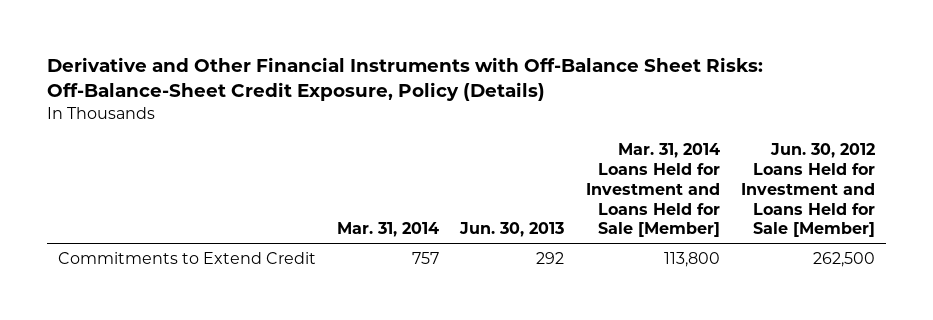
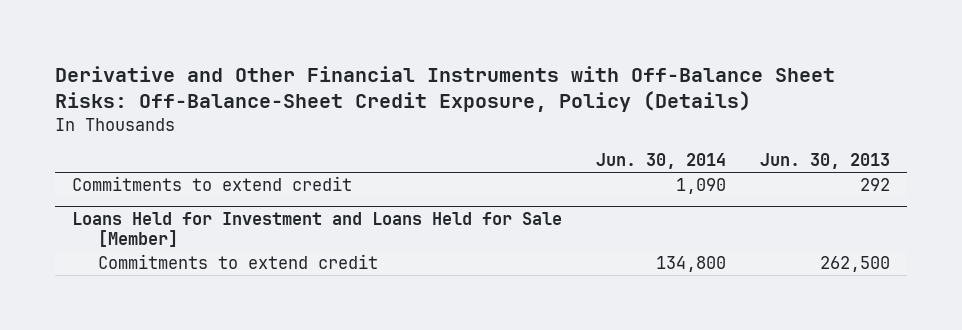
[336,222,439,238] Mar. 31, 2014 -> none
[585,143,720,238] Mar. 31, 2014 Loans Held for Investment and Loans Held for Sale [Member] -> none
[741,143,876,238] Jun. 30, 2012 Loans Held for Investment and Loans Held for Sale [Member] -> none
none -> [596,153,727,170] Jun. 30, 2014
[57,252,316,265] Commitments to Extend Credit -> [72,176,353,192] Commitments to extend credit
none -> [72,212,563,247] Loans Held for Investment and Loans Held for Sale [Member]
none -> [98,254,379,270] Commitments to extend credit

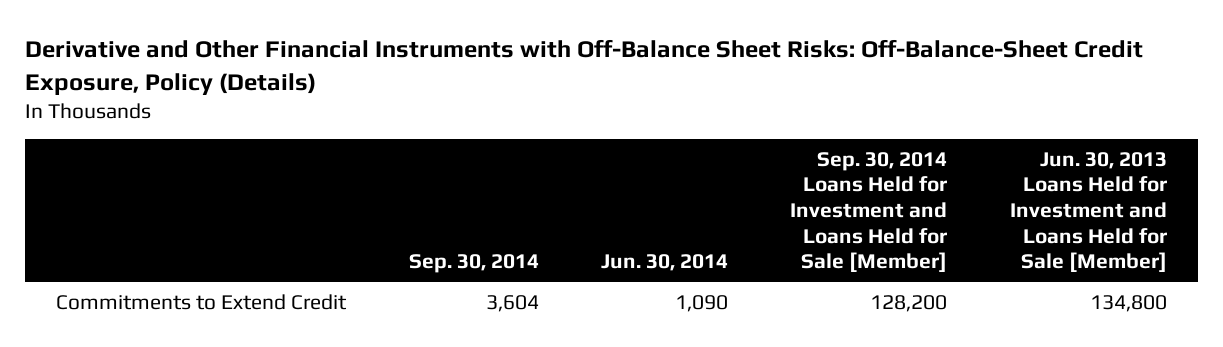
[759,153,890,170] Jun. 30, 2013 -> none
none -> [408,254,539,274] Sep. 30, 2014
none -> [790,151,948,273] Sep. 30, 2014 Loans Held for Investment and Loans Held for Sale [Member]
none -> [1009,151,1167,273] Jun. 30, 2013 Loans Held for Investment and Loans Held for Sale [Member]
[72,212,563,247] Loans Held for Investment and Loans Held for Sale [Member] -> none
[98,254,379,270] Commitments to extend credit -> none
[72,176,353,192] Commitments to extend credit -> [56,293,348,310] Commitments to Extend Credit

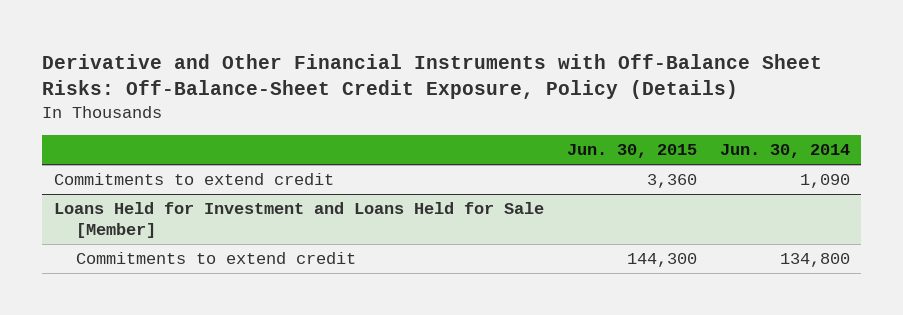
[408,254,539,274] Sep. 30, 2014 -> none
[790,151,948,273] Sep. 30, 2014 Loans Held for Investment and Loans Held for Sale [Member] -> none
[1009,151,1167,273] Jun. 30, 2013 Loans Held for Investment and Loans Held for Sale [Member] -> none
none -> [566,144,697,159] Jun. 30, 2015
[56,293,348,310] Commitments to Extend Credit -> [53,173,334,186] Commitments to extend credit
none -> [53,202,544,239] Loans Held for Investment and Loans Held for Sale [Member]
none -> [76,252,357,265] Commitments to extend credit

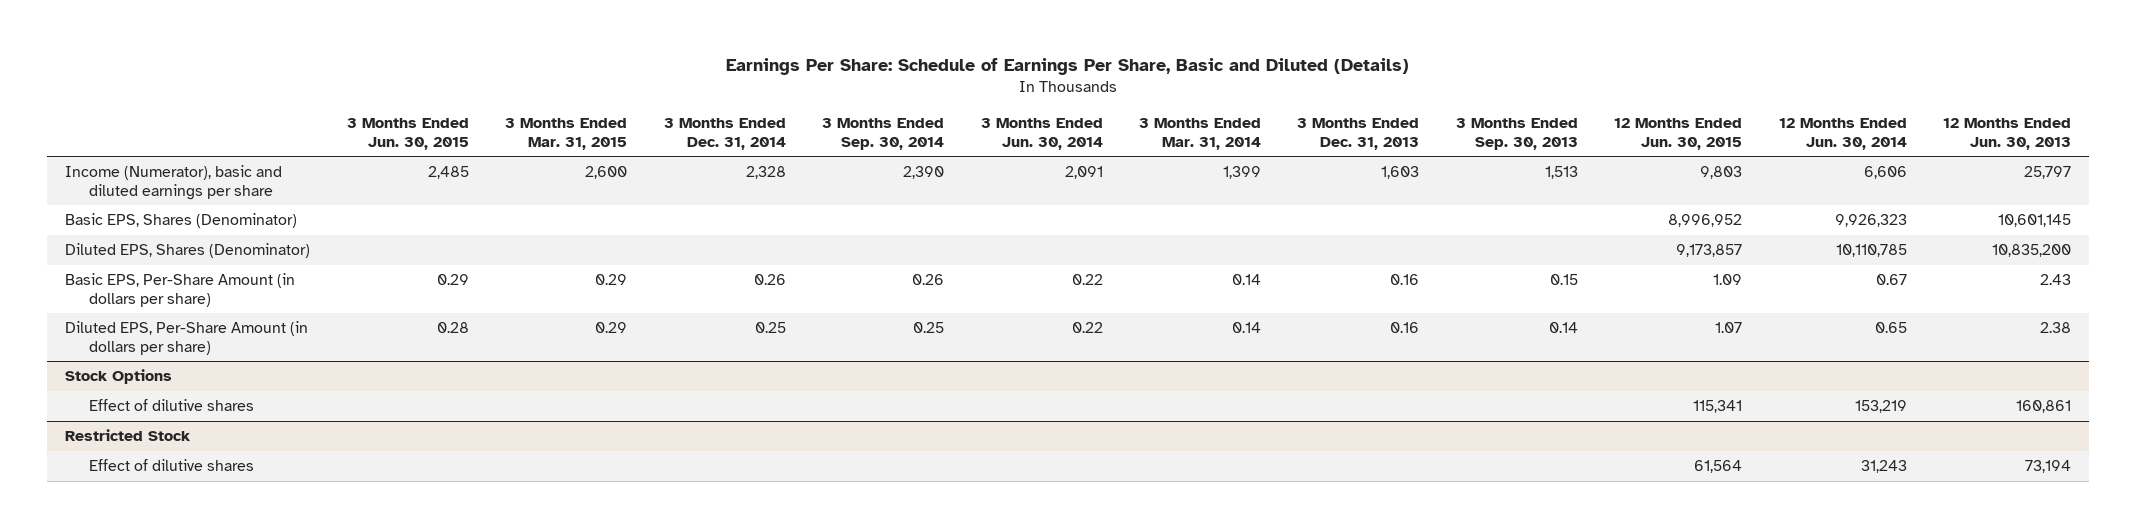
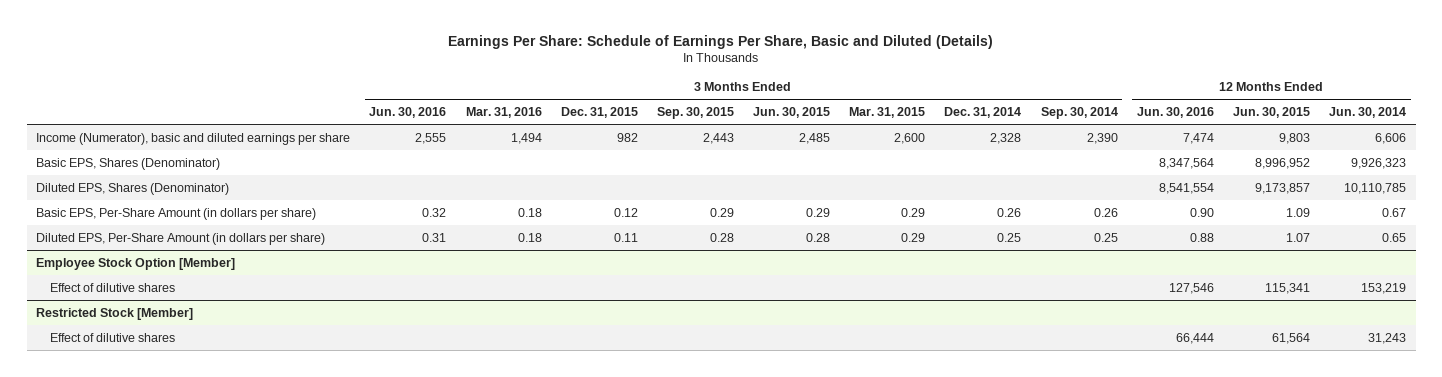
[980,118,1103,150] 3 Months Ended Jun. 30, 2014 -> none
[1139,118,1262,150] 3 Months Ended Mar. 31, 2014 -> none
[1297,118,1420,150] 3 Months Ended Dec. 31, 2013 -> none
[1455,118,1578,150] 3 Months Ended Sep. 30, 2013 -> none
[1943,118,2072,150] 12 Months Ended Jun. 30, 2013 -> none
none -> [369,106,447,118] Jun. 30, 2016
none -> [465,106,542,118] Mar. 31, 2016
none -> [560,106,638,118] Dec. 31, 2015
none -> [656,106,734,119] Sep. 30, 2015
none -> [1136,106,1214,118] Jun. 30, 2016
[65,369,173,385] Stock Options -> [36,257,236,270] Employee Stock Option [Member]
[65,429,192,442] Restricted Stock -> [36,307,194,320] Restricted Stock [Member]

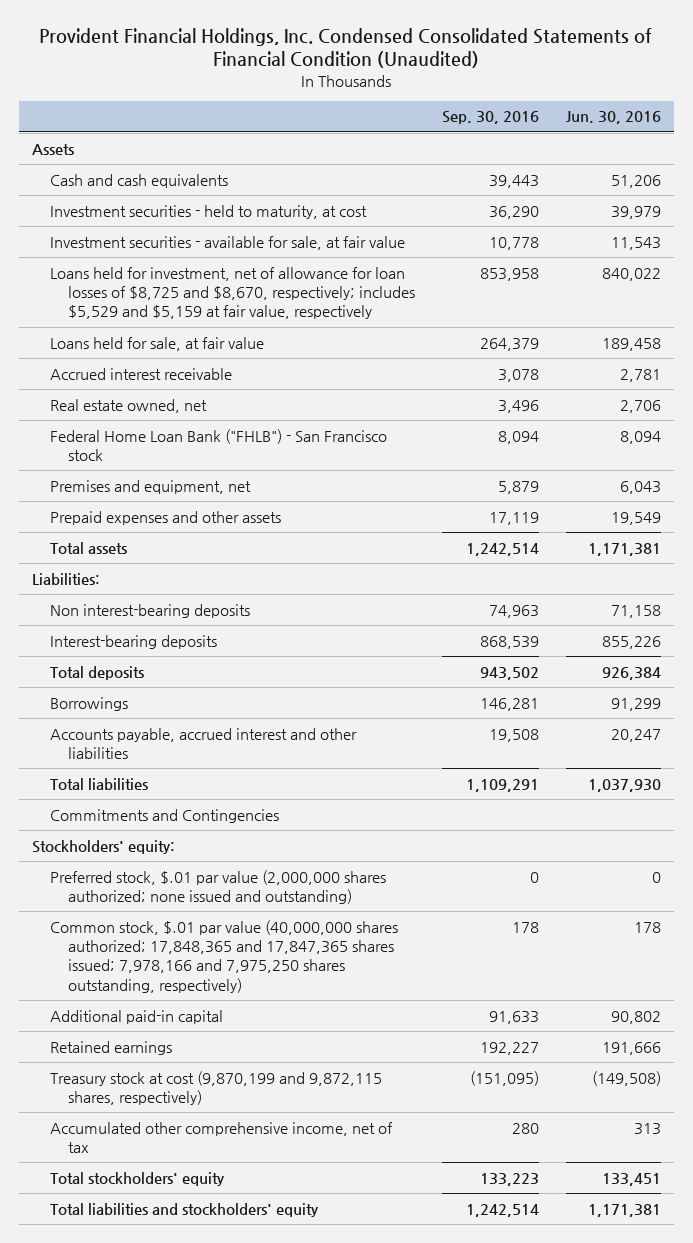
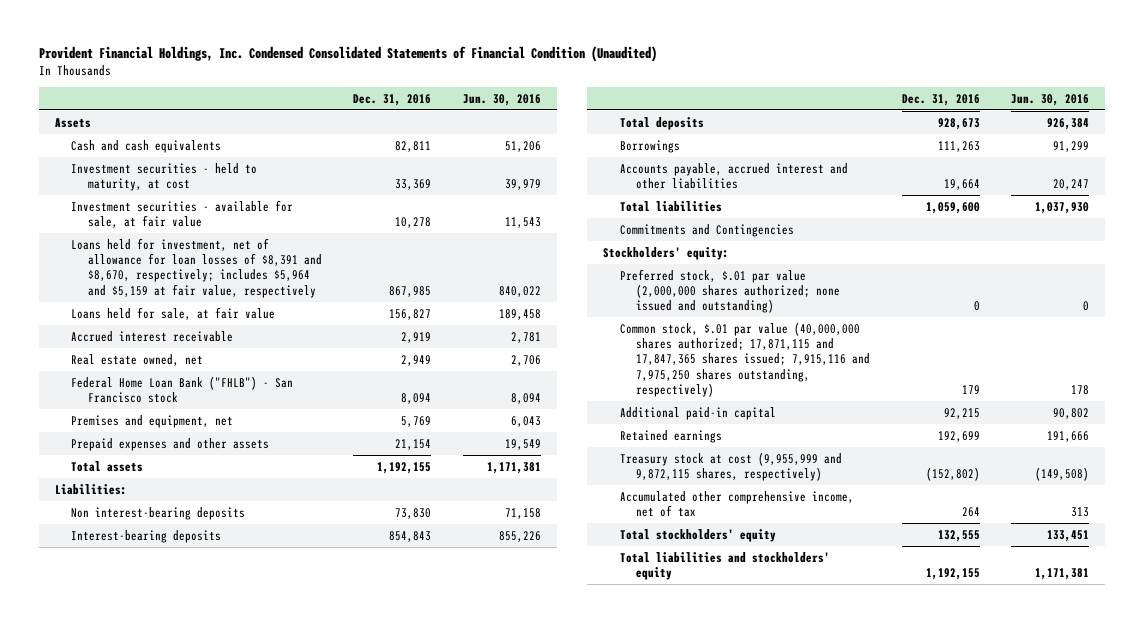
[441,111,539,125] Sep. 30, 2016 -> none
none -> [353,93,432,106] Dec. 31, 2016
[49,266,415,320] Loans held for investment, net of allowance for loan losses of $8,725 and $8,670, respectively; includes $5,529 and $5,159 at fair value, respectively -> [71,237,322,298] Loans held for investment, net of allowance for loan losses of $8,391 and $8,670, respectively; includes $5,964 and $5,159 at fair value, respectively
[49,919,398,993] Common stock, $.01 par value (40,000,000 shares authorized; 17,848,365 and 17,847,365 shares issued; 7,978,166 and 7,975,250 shares outstanding, respectively) -> [619,321,871,398] Common stock, $.01 par value (40,000,000 shares authorized; 17,871,115 and 17,847,365 shares issued; 7,915,116 and 7,975,250 shares outstanding, respectively)
[49,1070,382,1106] Treasury stock at cost (9,870,199 and 9,872,115 shares, respectively) -> [619,451,842,481] Treasury stock at cost (9,955,999 and 9,872,115 shares, respectively)

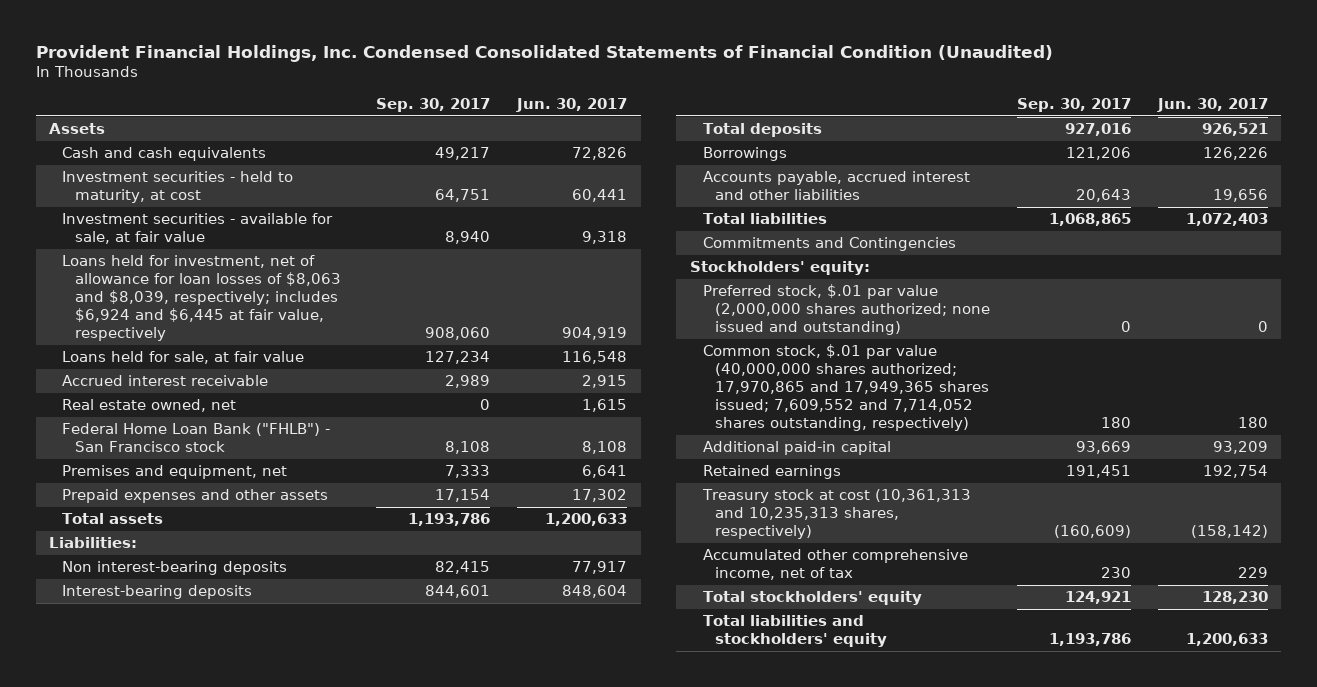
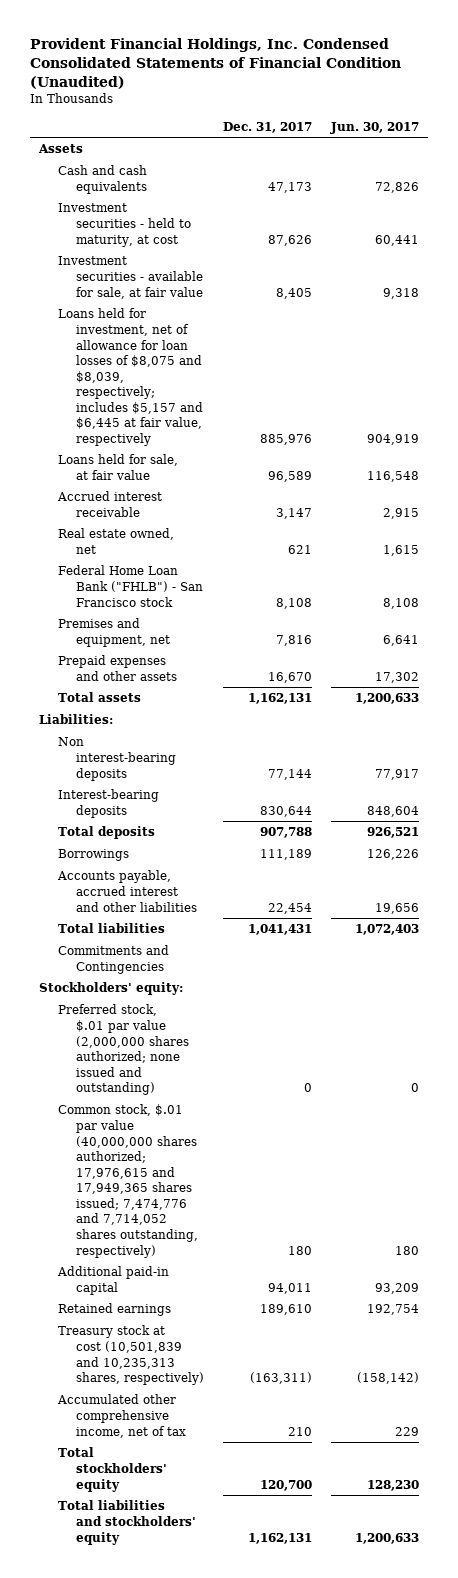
[376,97,491,112] Sep. 30, 2017 -> none
none -> [222,121,312,133] Dec. 31, 2017
[61,255,341,342] Loans held for investment, net of allowance for loan losses of $8,063 and $8,039, respectively; includes $6,924 and $6,445 at fair value, respectively -> [57,308,204,446] Loans held for investment, net of allowance for loan losses of $8,075 and $8,039, respectively; includes $5,157 and $6,445 at fair value, respectively
[702,344,990,432] Common stock, $.01 par value (40,000,000 shares authorized; 17,970,865 and 17,949,365 shares issued; 7,609,552 and 7,714,052 shares outstanding, respectively) -> [57,1104,199,1258] Common stock, $.01 par value (40,000,000 shares authorized; 17,976,615 and 17,949,365 shares issued; 7,474,776 and 7,714,052 shares outstanding, respectively)
[701,489,971,540] Treasury stock at cost (10,361,313 and 10,235,313 shares, respectively) -> [57,1325,205,1386] Treasury stock at cost (10,501,839 and 10,235,313 shares, respectively)

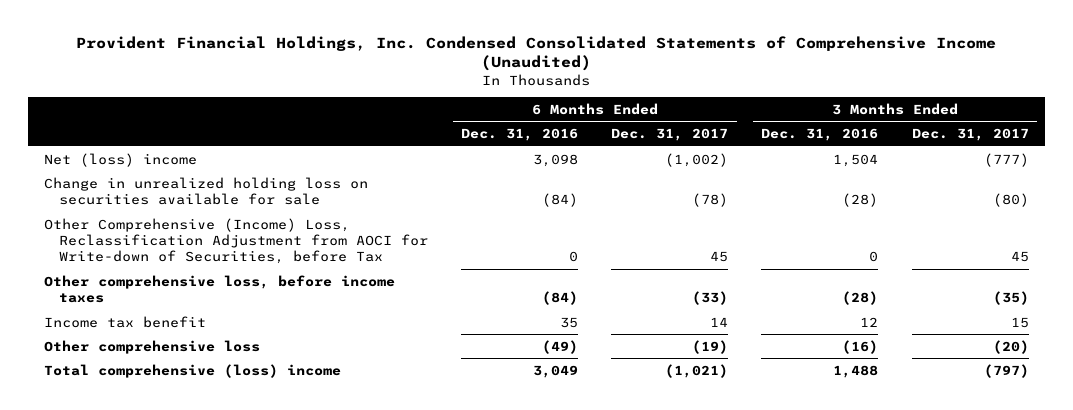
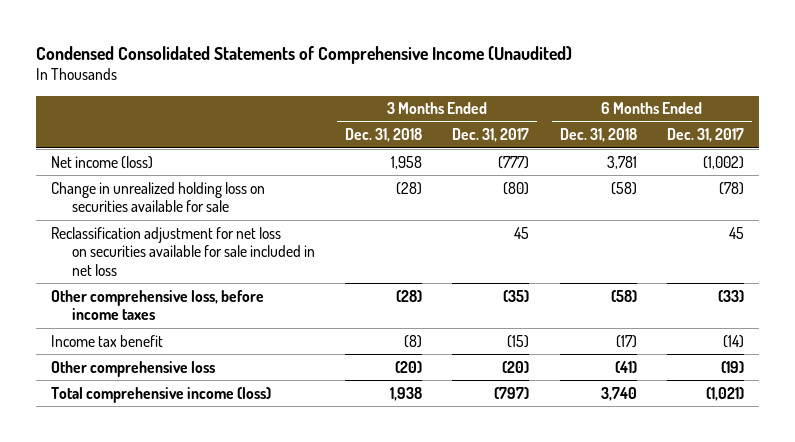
[76,35,997,72] Provident Financial Holdings, Inc. Condensed Consolidated Statements of Comprehensive Income (Unaudited) -> [36,45,573,64] Condensed Consolidated Statements of Comprehensive Income (Unaudited)
[461,128,579,142] Dec. 31, 2016 -> none
[761,128,879,142] Dec. 31, 2016 -> none
none -> [345,128,423,143] Dec. 31, 2018
none -> [559,128,637,143] Dec. 31, 2018
[44,152,198,167] Net (loss) income -> [51,155,154,169] Net income (loss)
[44,217,429,265] Other Comprehensive (Income) Loss, Reclassification Adjustment from AOCI for Write-down of Securities, before Tax -> [51,226,315,276] Reclassification adjustment for net loss on securities available for sale included in net loss
[710,316,729,327] 14 -> [723,334,745,348] (14)
[1010,316,1029,328] 15 -> [507,334,530,348] (15)
[44,363,342,378] Total comprehensive (loss) income -> [51,386,272,403] Total comprehensive income (loss)

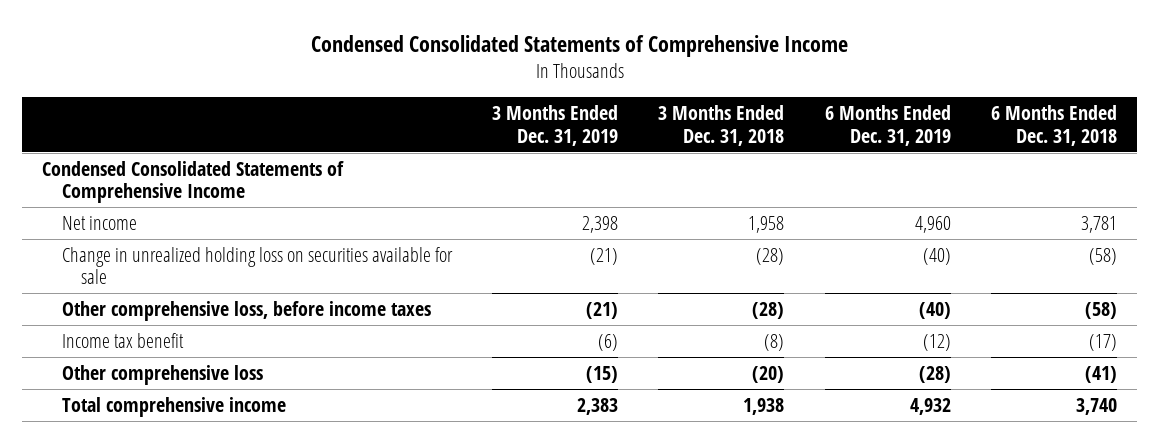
[36,45,573,64] Condensed Consolidated Statements of Comprehensive Income (Unaudited) -> [310,35,848,58] Condensed Consolidated Statements of Comprehensive Income
[452,128,530,143] Dec. 31, 2017 -> none
[667,128,745,143] Dec. 31, 2017 -> none
none -> [492,105,619,146] 3 Months Ended Dec. 31, 2019
none -> [824,105,951,146] 6 Months Ended Dec. 31, 2019
none -> [42,160,345,204] Condensed Consolidated Statements of Comprehensive Income
[51,155,154,169] Net income (loss) -> [61,215,137,230] Net income
[51,226,315,276] Reclassification adjustment for net loss on securities available for sale included in net loss -> none
[51,386,272,403] Total comprehensive income (loss) -> [61,396,286,417] Total comprehensive income

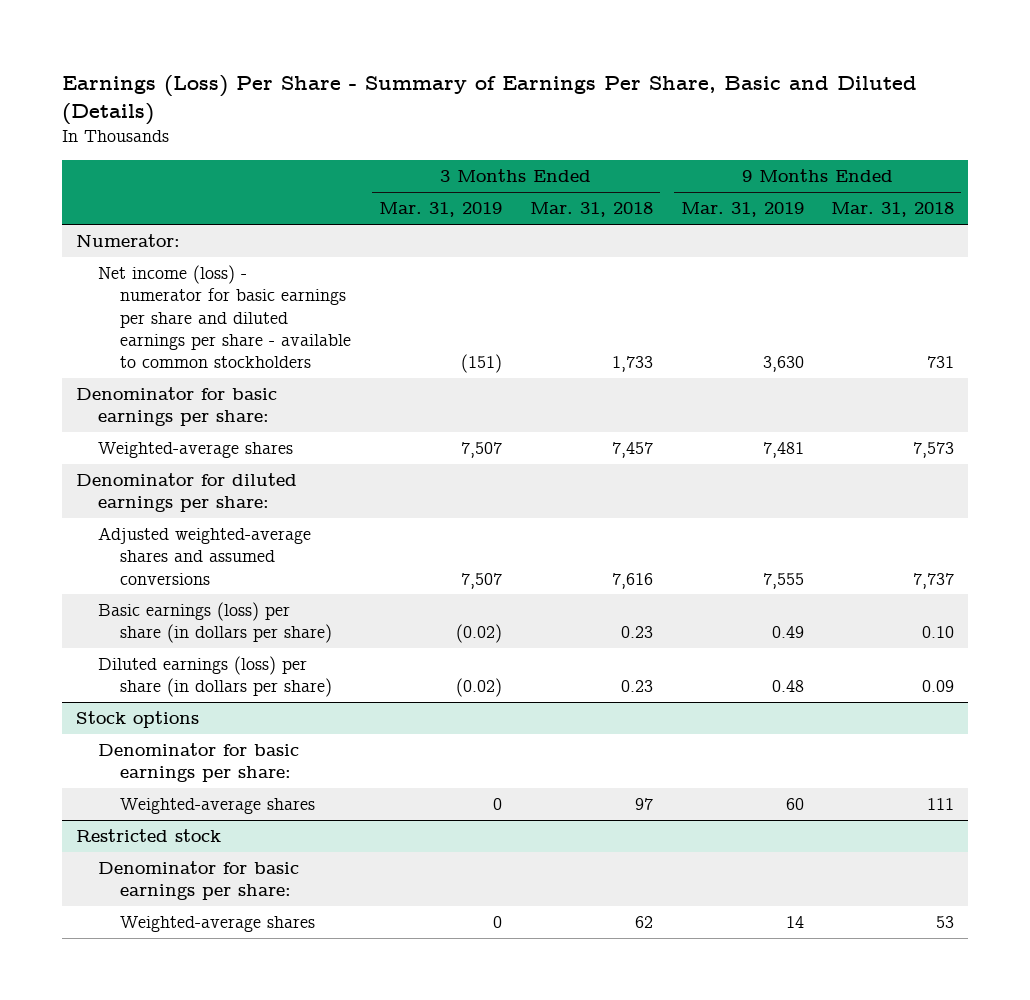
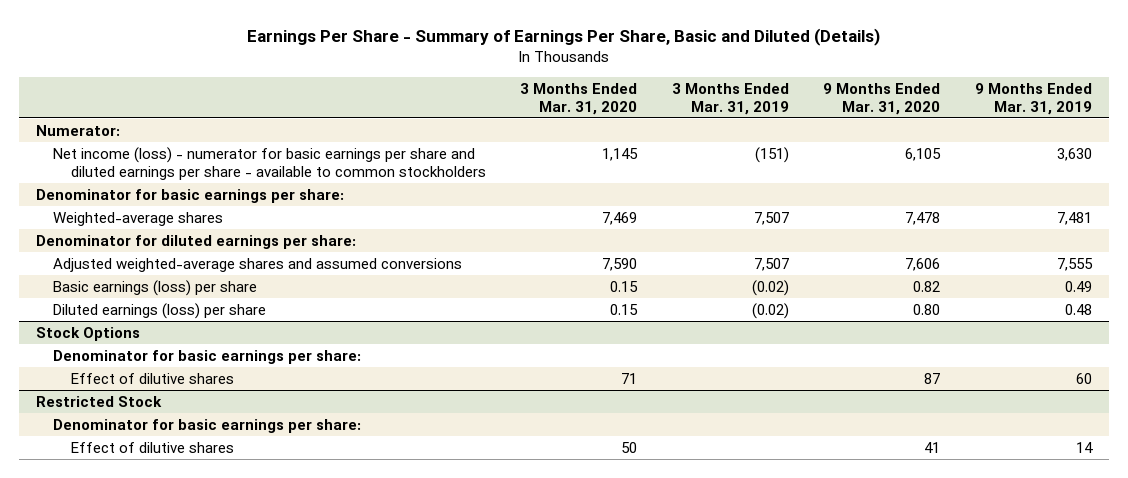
[62,74,918,125] Earnings (Loss) Per Share - Summary of Earnings Per Share, Basic and Diluted (Details) -> [246,27,880,46] Earnings Per Share - Summary of Earnings Per Share, Basic and Diluted (Details)
[529,202,653,218] Mar. 31, 2018 -> none
[831,202,955,218] Mar. 31, 2018 -> none
none -> [520,82,638,115] 3 Months Ended Mar. 31, 2020
none -> [823,82,941,115] 9 Months Ended Mar. 31, 2020
[98,602,333,644] Basic earnings (loss) per share (in dollars per share) -> [53,279,258,296] Basic earnings (loss) per share
[98,656,333,698] Diluted earnings (loss) per share (in dollars per share) -> [53,302,267,319] Diluted earnings (loss) per share
[75,711,199,729] Stock options -> [35,326,140,341] Stock Options
[120,798,316,815] Weighted-average shares -> none
none -> [70,372,234,384] Effect of dilutive shares
[75,829,221,843] Restricted stock -> [35,395,162,407] Restricted Stock
[120,916,316,933] Weighted-average shares -> none
none -> [70,441,234,453] Effect of dilutive shares

